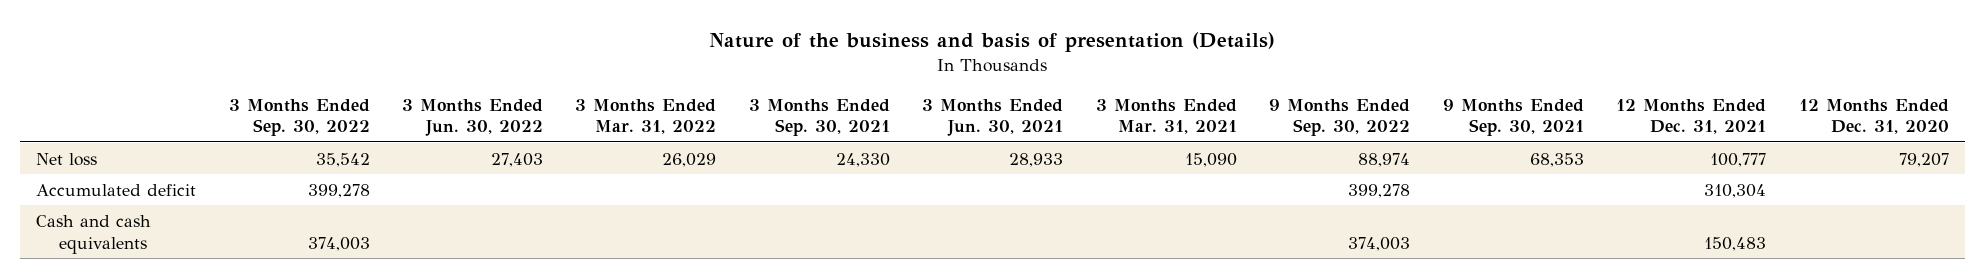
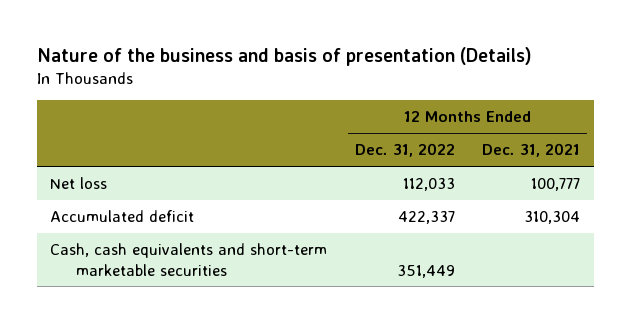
[228,98,370,137] 3 Months Ended Sep. 30, 2022 -> none
[401,98,543,137] 3 Months Ended Jun. 30, 2022 -> none
[575,98,717,135] 3 Months Ended Mar. 31, 2022 -> none
[748,98,890,137] 3 Months Ended Sep. 30, 2021 -> none
[922,98,1064,137] 3 Months Ended Jun. 30, 2021 -> none
[1095,98,1237,135] 3 Months Ended Mar. 31, 2021 -> none
[1269,98,1411,137] 9 Months Ended Sep. 30, 2022 -> none
[1442,98,1584,137] 9 Months Ended Sep. 30, 2021 -> none
[1798,98,1949,135] 12 Months Ended Dec. 31, 2020 -> none
none -> [354,143,455,158] Dec. 31, 2022
[36,214,152,254] Cash and cash equivalents -> none
none -> [50,243,328,276] Cash, cash equivalents and short-term marketable securities

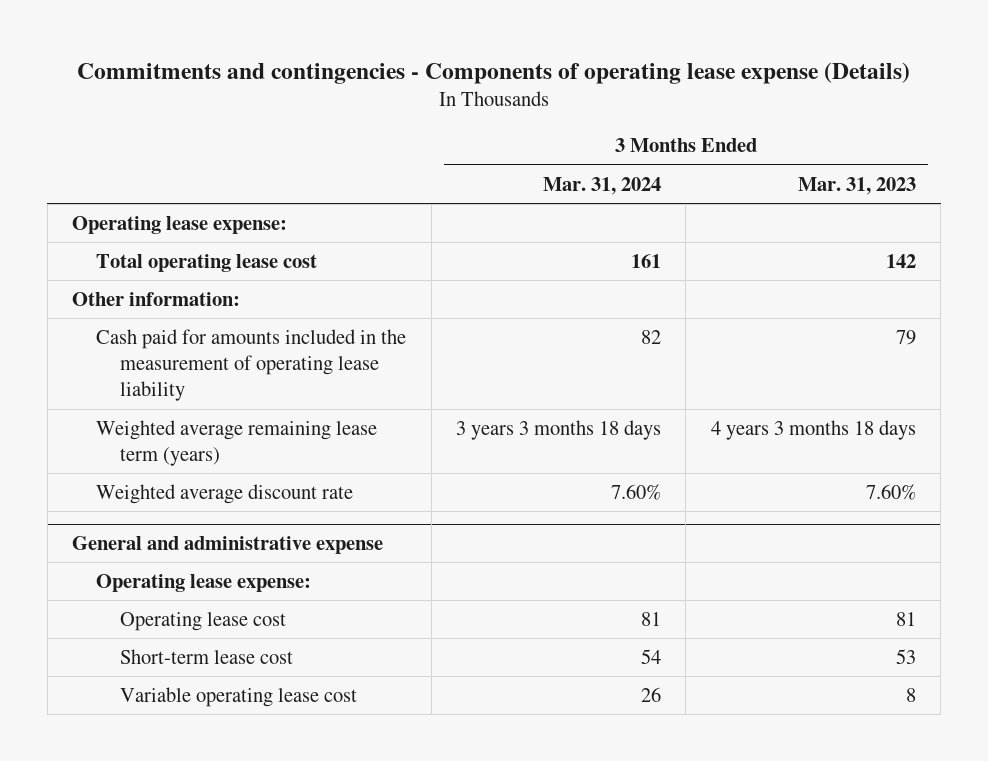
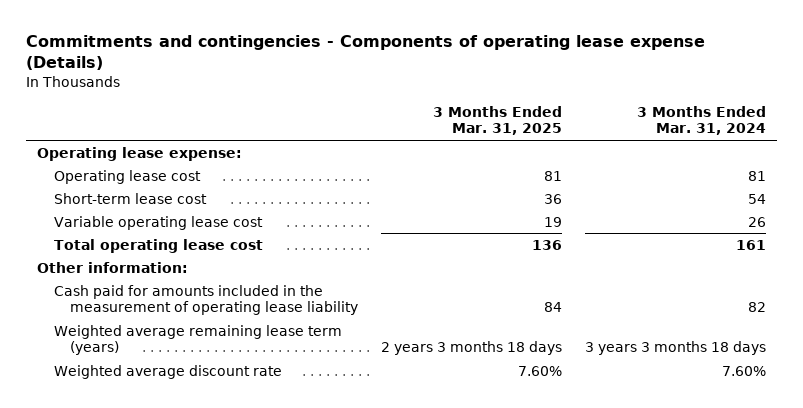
[797,176,916,195] Mar. 31, 2023 -> none
none -> [433,105,563,136] 3 Months Ended Mar. 31, 2025
none -> [53,169,201,184] Operating lease cost
none -> [53,192,207,204] Short-term lease cost
none -> [53,215,263,230] Variable operating lease cost
[72,535,384,554] General and administrative expense -> none
[96,573,312,592] Operating lease expense: -> none
[120,611,287,631] Operating lease cost -> none
[120,648,294,664] Short-term lease cost -> none
[120,686,358,707] Variable operating lease cost -> none

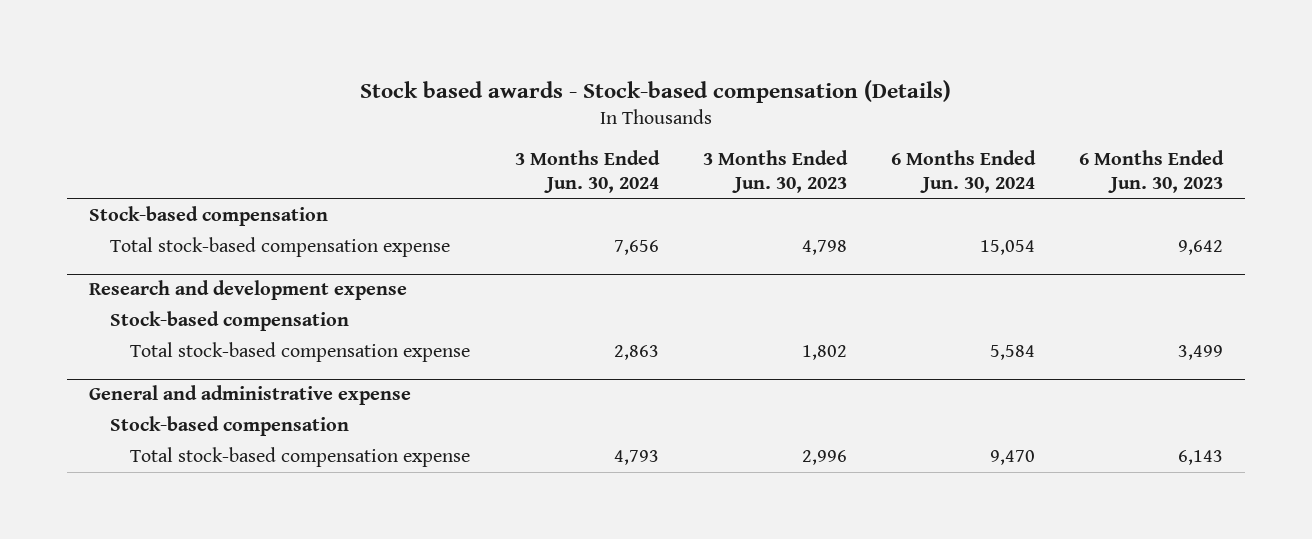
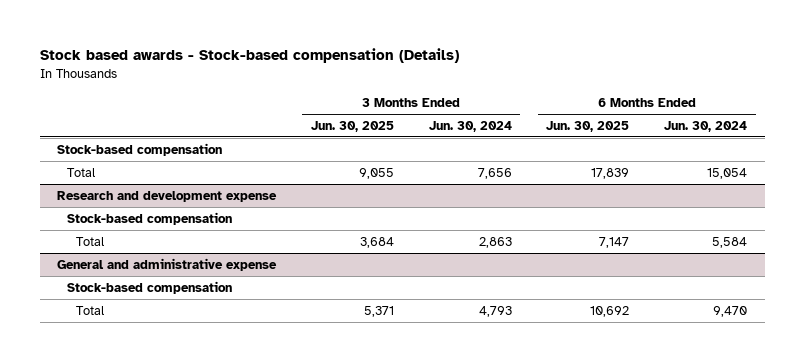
[702,150,848,194] 3 Months Ended Jun. 30, 2023 -> none
[1078,150,1224,194] 6 Months Ended Jun. 30, 2023 -> none
none -> [310,120,394,132] Jun. 30, 2025
none -> [546,120,630,132] Jun. 30, 2025
[109,237,450,258] Total stock-based compensation expense -> [66,167,95,177] Total
[130,342,471,363] Total stock-based compensation expense -> [75,236,104,246] Total
[130,447,471,468] Total stock-based compensation expense -> [75,305,104,315] Total

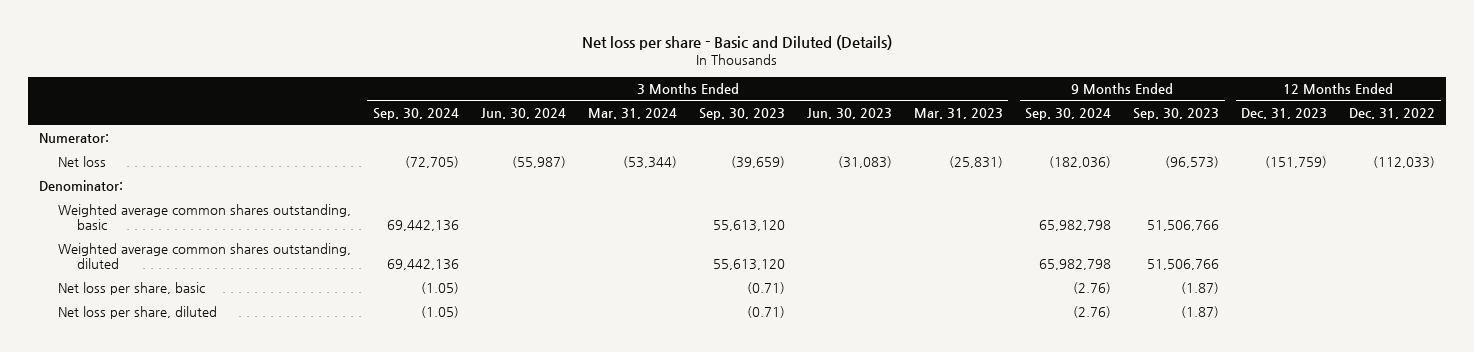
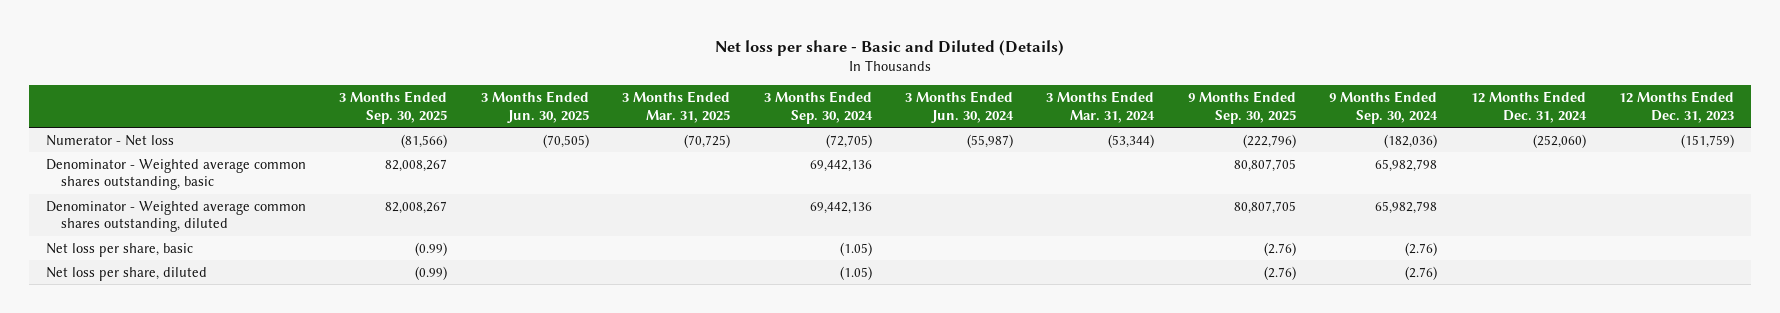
[698,108,785,121] Sep. 30, 2023 -> none
[806,108,892,120] Jun. 30, 2023 -> none
[913,108,1003,120] Mar. 31, 2023 -> none
[1133,108,1220,121] Sep. 30, 2023 -> none
[1349,108,1436,120] Dec. 31, 2022 -> none
none -> [339,91,448,124] 3 Months Ended Sep. 30, 2025
none -> [480,91,589,123] 3 Months Ended Jun. 30, 2025
none -> [622,91,731,123] 3 Months Ended Mar. 31, 2025
none -> [1187,91,1296,124] 9 Months Ended Sep. 30, 2025
none -> [1470,91,1587,123] 12 Months Ended Dec. 31, 2024
[38,133,109,144] Numerator: -> none
[38,180,123,192] Denominator: -> none
[57,156,106,168] Net loss -> [45,134,174,146] Numerator - Net loss
[57,204,351,230] Weighted average common shares outstanding, basic -> [45,158,306,191] Denominator - Weighted average common shares outstanding, basic
[57,243,351,269] Weighted average common shares outstanding, diluted -> [45,200,306,233] Denominator - Weighted average common shares outstanding, diluted

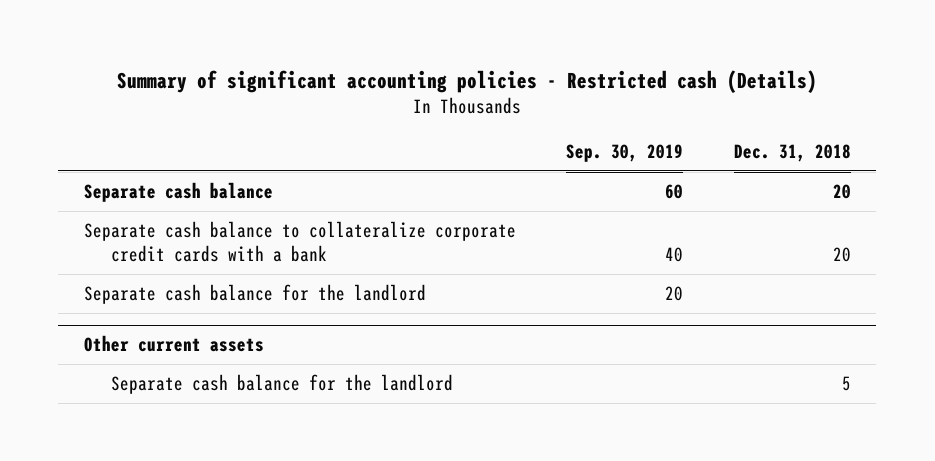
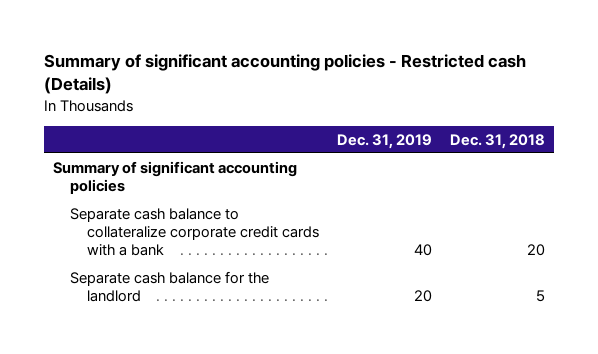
[566,143,684,162] Sep. 30, 2019 -> none
none -> [336,133,432,149] Dec. 31, 2019
[83,182,273,203] Separate cash balance -> none
none -> [52,160,297,195] Summary of significant accounting policies
[83,284,426,305] Separate cash balance for the landlord -> none
[83,335,264,353] Other current assets -> none

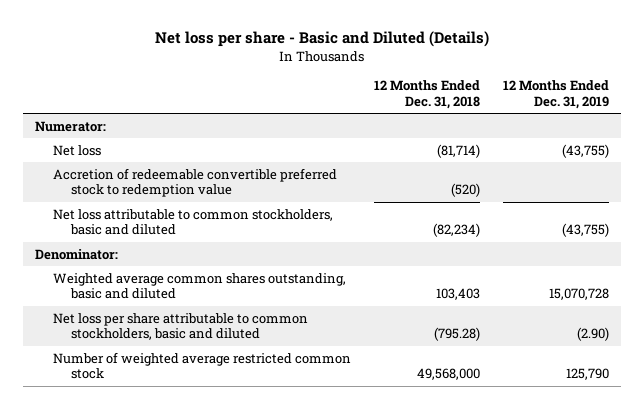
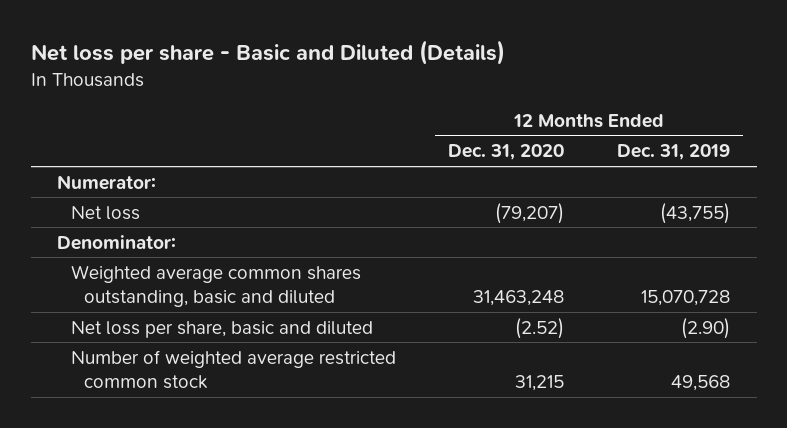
[373,80,480,110] 12 Months Ended Dec. 31, 2018 -> none
none -> [448,144,565,161] Dec. 31, 2020
[52,167,337,198] Accretion of redeemable convertible preferred stock to redemption value -> none
[52,208,333,236] Net loss attributable to common stockholders, basic and diluted -> none
[52,312,308,341] Net loss per share attributable to common stockholders, basic and diluted -> [70,320,373,338] Net loss per share, basic and diluted
[566,368,610,381] 125,790 -> [671,375,731,392] 49,568

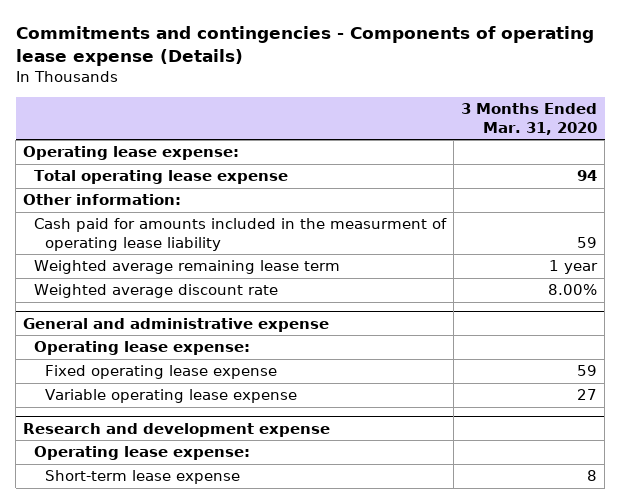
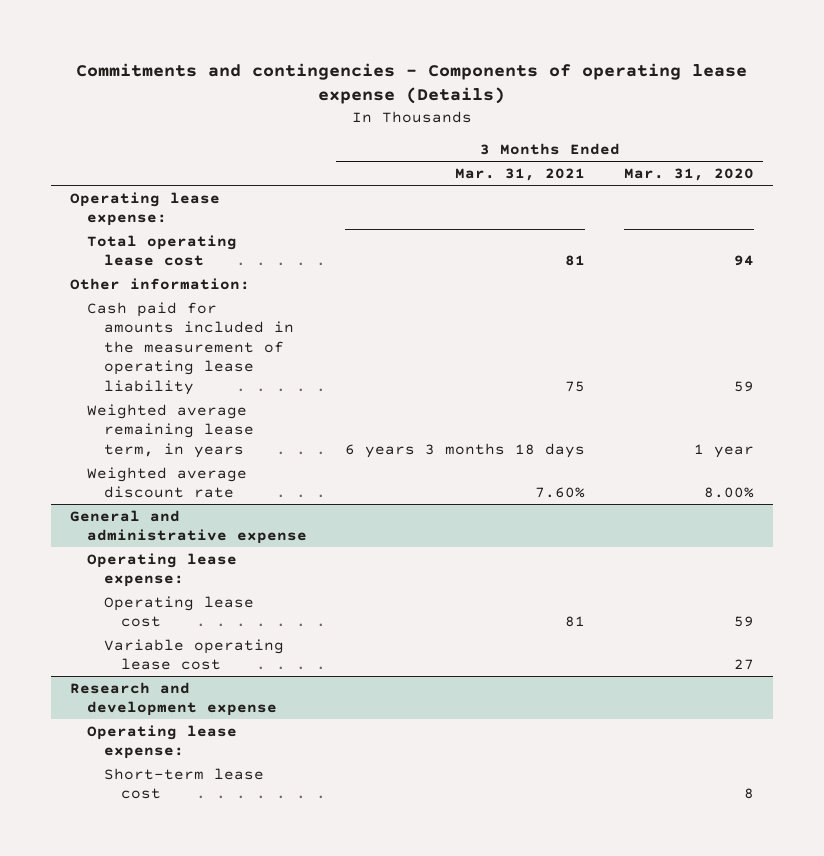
none -> [455,167,586,181] Mar. 31, 2021
[34,170,289,185] Total operating lease expense -> [86,234,237,267] Total operating lease cost
[34,218,448,251] Cash paid for amounts included in the measurment of operating lease liability -> [86,301,294,395] Cash paid for amounts included in the measurement of operating lease liability
[34,260,341,275] Weighted average remaining lease term -> [86,403,254,458] Weighted average remaining lease term, in years
[45,365,278,380] Fixed operating lease expense -> [103,595,254,628] Operating lease cost
[45,389,298,404] Variable operating lease expense -> [103,638,284,671] Variable operating lease cost
[45,470,241,485] Short-term lease expense -> [103,767,264,800] Short-term lease cost

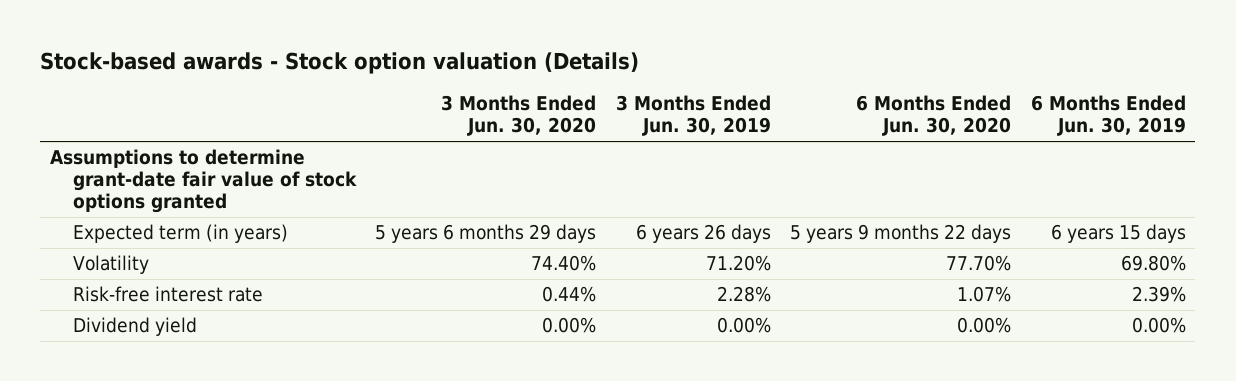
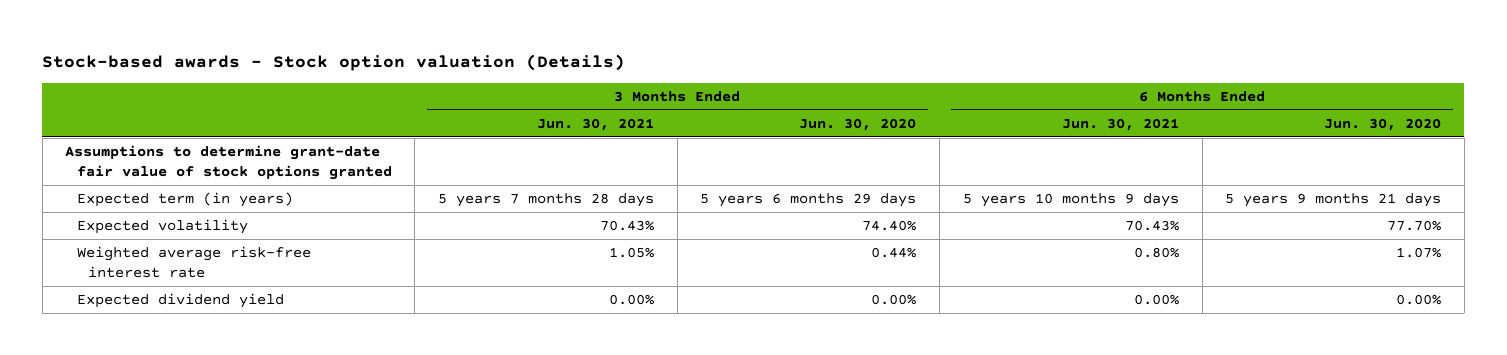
[615,95,771,137] 3 Months Ended Jun. 30, 2019 -> none
[1030,95,1186,137] 6 Months Ended Jun. 30, 2019 -> none
none -> [537,117,655,131] Jun. 30, 2021
none -> [1061,117,1179,131] Jun. 30, 2021
[790,224,1012,244] 5 years 9 months 22 days -> [1225,193,1442,208] 5 years 9 months 21 days
[73,255,150,275] Volatility -> [76,219,248,235] Expected volatility
[73,286,264,303] Risk-free interest rate -> [76,246,311,278] Weighted average risk-free interest rate
[73,317,198,337] Dividend yield -> [76,293,284,309] Expected dividend yield

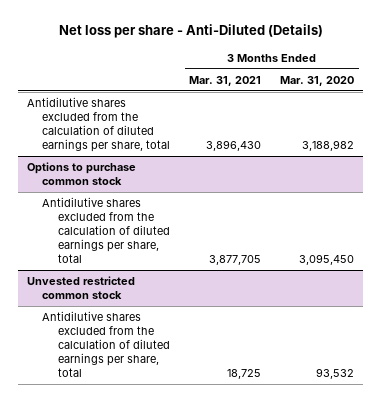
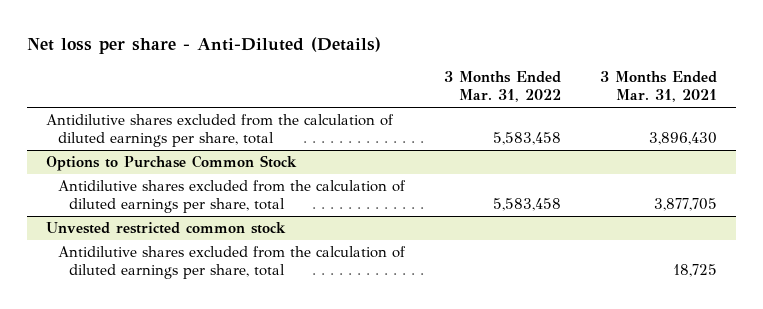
[280,75,355,86] Mar. 31, 2020 -> none
none -> [443,71,561,103] 3 Months Ended Mar. 31, 2022
[27,162,137,186] Options to purchase common stock -> [46,155,298,172] Options to Purchase Common Stock

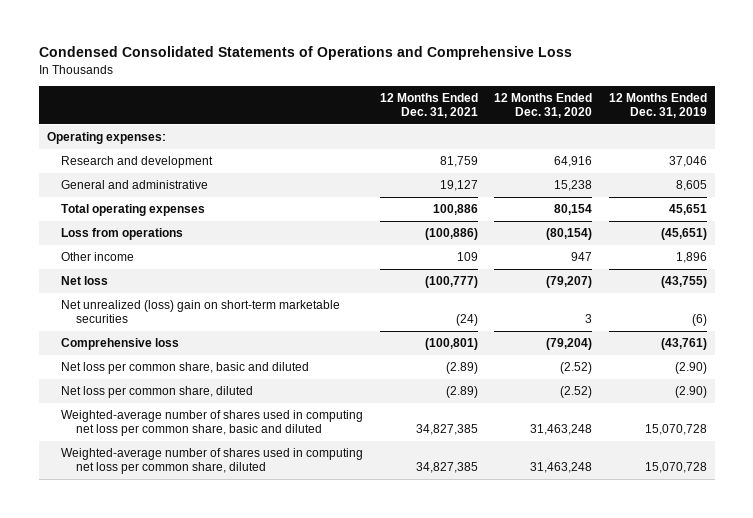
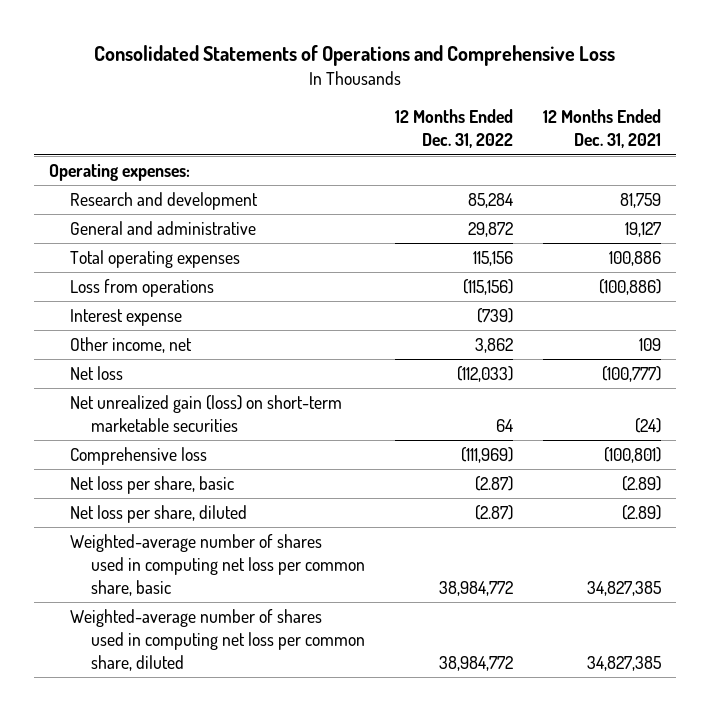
[38,46,572,61] Condensed Consolidated Statements of Operations and Comprehensive Loss -> [94,45,616,67] Consolidated Statements of Operations and Comprehensive Loss
[494,92,593,118] 12 Months Ended Dec. 31, 2020 -> none
[608,92,707,118] 12 Months Ended Dec. 31, 2019 -> none
none -> [395,109,514,149] 12 Months Ended Dec. 31, 2022
none -> [70,309,183,327] Interest expense
[61,252,135,262] Other income -> [70,337,193,354] Other income, net
[61,300,341,324] Net unrealized (loss) gain on short-term marketable securities -> [70,395,343,432] Net unrealized gain (loss) on short-term marketable securities
[61,362,310,375] Net loss per common share, basic and diluted -> [70,476,235,495] Net loss per share, basic
[61,386,254,399] Net loss per common share, diluted -> [70,505,248,524] Net loss per share, diluted
[61,410,364,437] Weighted-average number of shares used in computing net loss per common share, basic and diluted -> [70,534,366,596] Weighted-average number of shares used in computing net loss per common share, basic

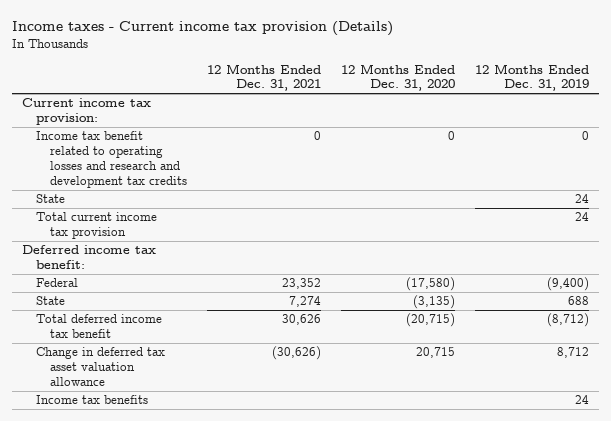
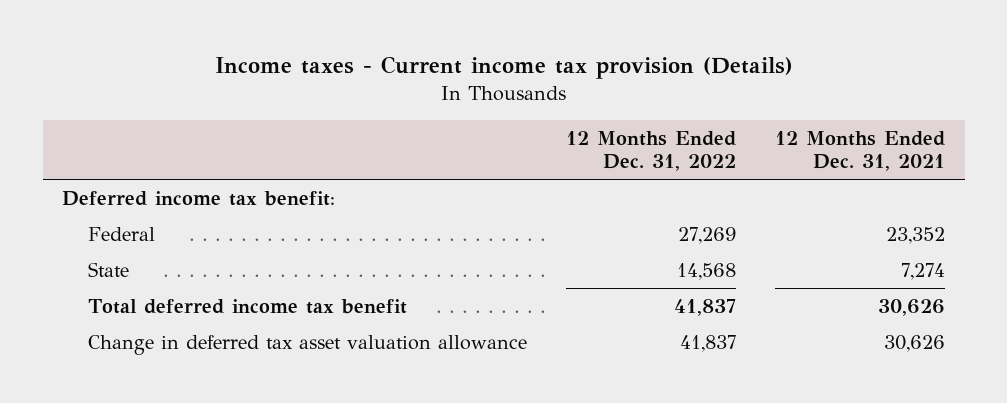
[340,63,455,92] 12 Months Ended Dec. 31, 2020 -> none
[474,63,589,92] 12 Months Ended Dec. 31, 2019 -> none
none -> [565,130,736,171] 12 Months Ended Dec. 31, 2022
[21,98,151,126] Current income tax provision: -> none
[36,131,188,188] Income tax benefit related to operating losses and research and development tax credits -> none
[36,194,66,204] State -> none
[36,212,158,240] Total current income tax provision -> none
[36,395,149,405] Income tax benefits -> none
[272,346,322,361] (30,626) -> [884,335,946,353] 30,626

